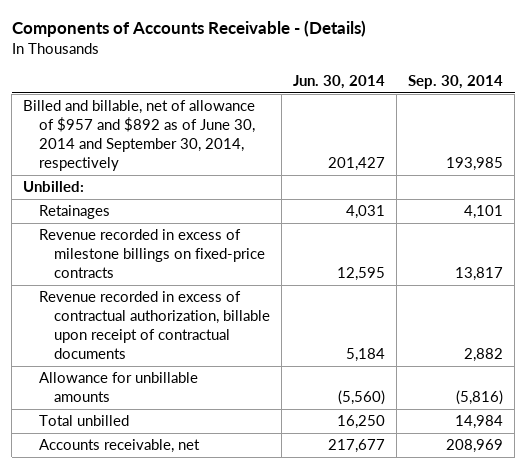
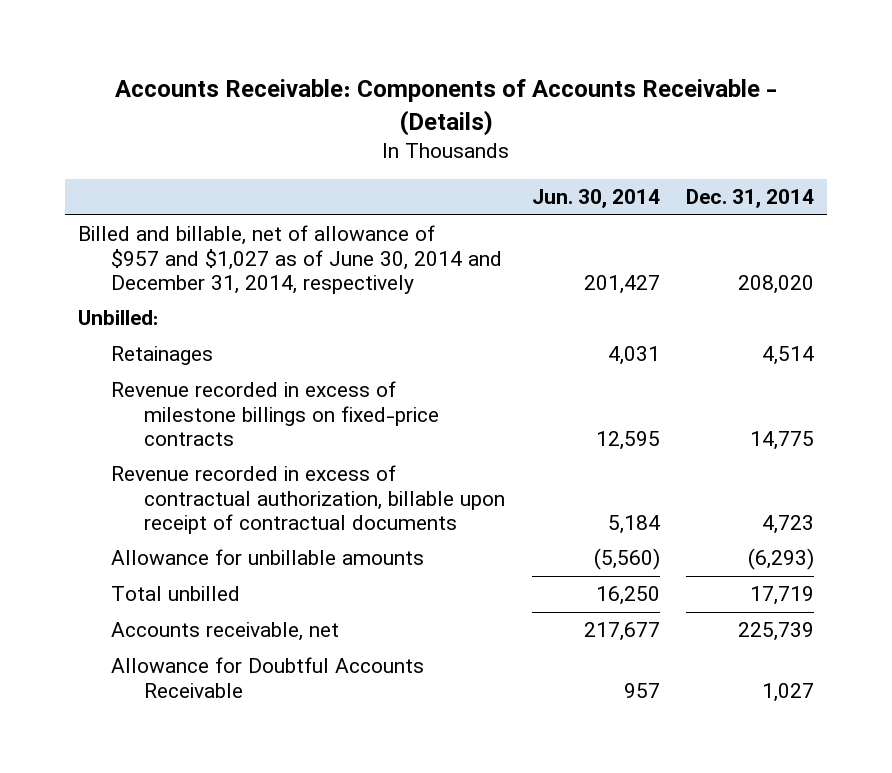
[11,20,366,38] Components of Accounts Receivable - (Details) -> [114,79,777,136] Accounts Receivable: Components of Accounts Receivable - (Details)
[408,74,504,89] Sep. 30, 2014 -> none
none -> [685,189,814,209] Dec. 31, 2014
[23,100,256,171] Billed and billable, net of allowance of $957 and $892 as of June 30, 2014 and September 30, 2014, respectively -> [77,225,503,294] Billed and billable, net of allowance of $957 and $1,027 as of June 30, 2014 and December 31, 2014, respectively
none -> [111,657,425,698] Allowance for Doubtful Accounts Receivable

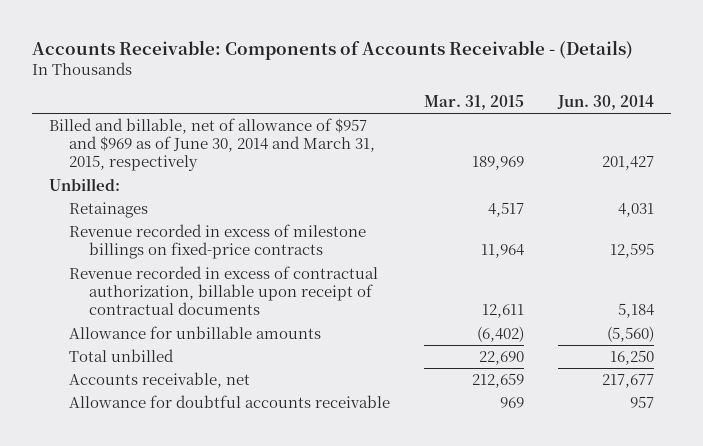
[685,189,814,209] Dec. 31, 2014 -> none
none -> [424,95,525,111] Mar. 31, 2015
[77,225,503,294] Billed and billable, net of allowance of $957 and $1,027 as of June 30, 2014 and December 31, 2014, respectively -> [49,118,376,172] Billed and billable, net of allowance of $957 and $969 as of June 30, 2014 and March 31, 2015, respectively
[111,657,425,698] Allowance for Doubtful Accounts Receivable -> [69,395,391,409] Allowance for doubtful accounts receivable

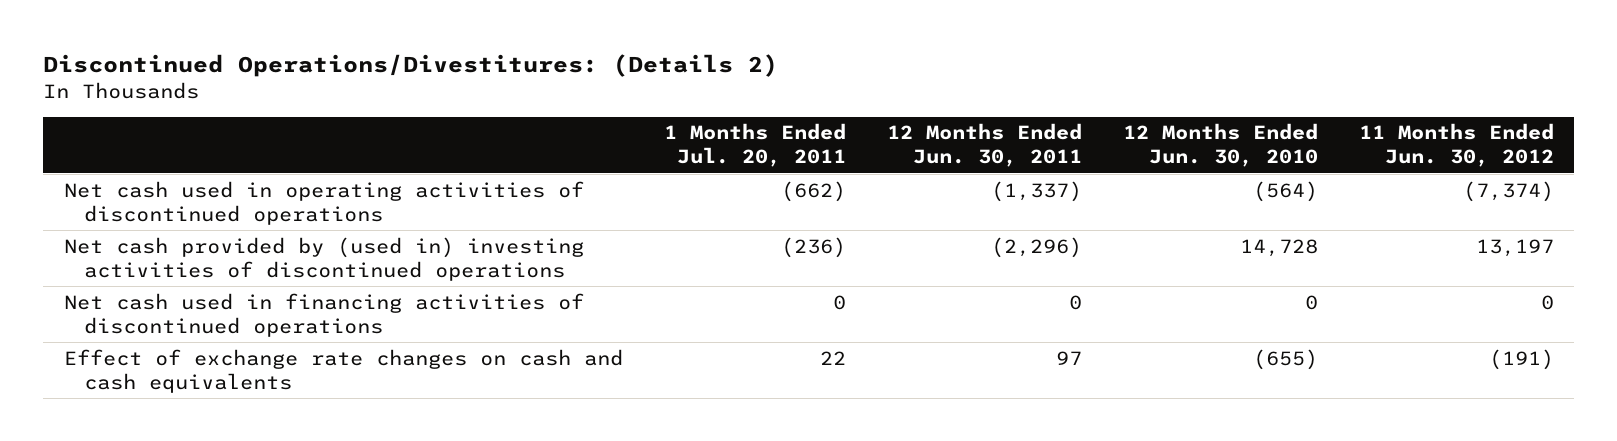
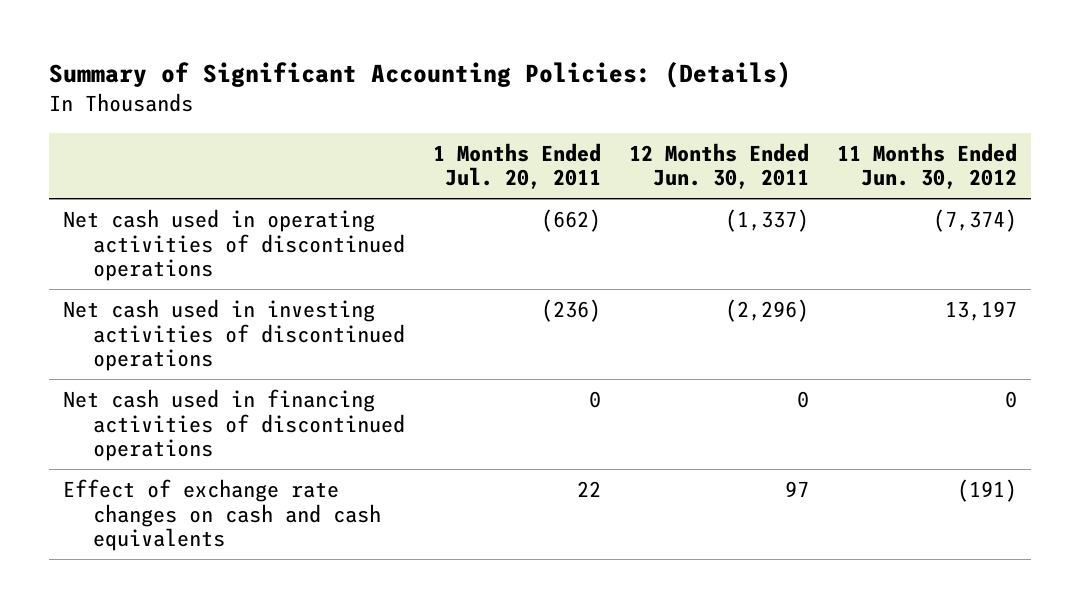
[43,54,779,78] Discontinued Operations/Divestitures: (Details 2) -> [49,61,792,89] Summary of Significant Accounting Policies: (Details)
[1122,123,1318,168] 12 Months Ended Jun. 30, 2010 -> none
[63,236,584,281] Net cash provided by (used in) investing activities of discontinued operations -> [63,298,405,372] Net cash used in investing activities of discontinued operations

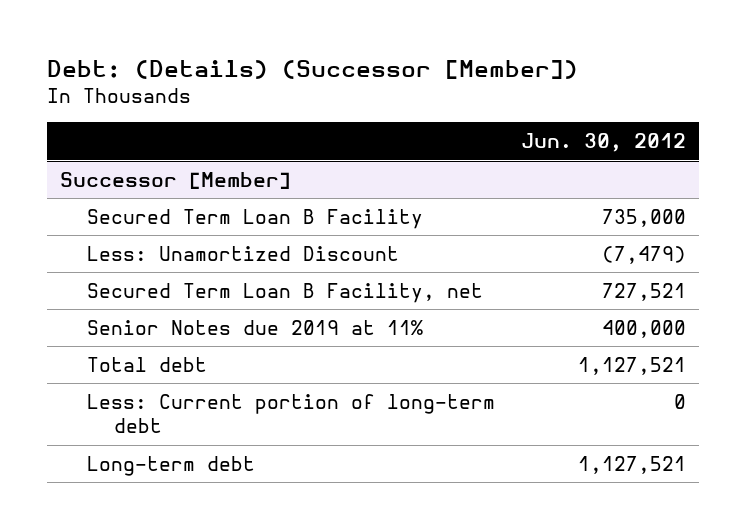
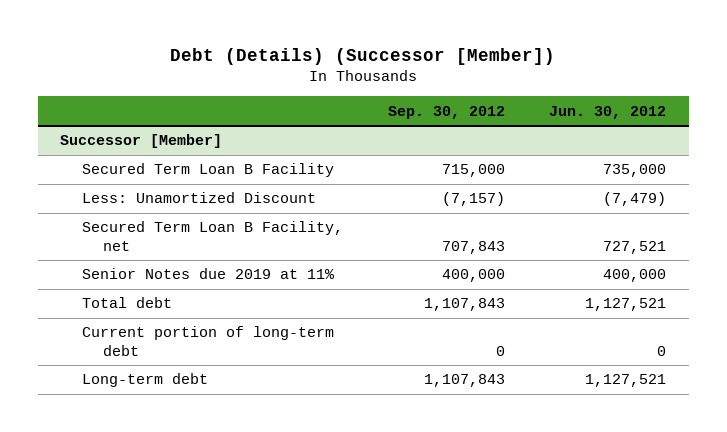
[47,60,579,80] Debt: (Details) (Successor [Member]) -> [170,48,556,66] Debt (Details) (Successor [Member])
none -> [387,105,505,119] Sep. 30, 2012
[87,394,496,434] Less: Current portion of long-term debt -> [81,326,334,356] Current portion of long-term debt

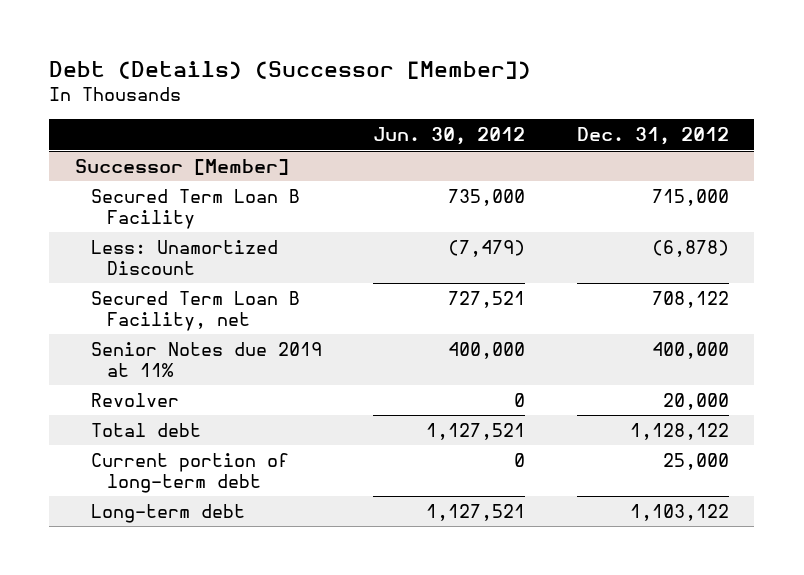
[387,105,505,119] Sep. 30, 2012 -> none
none -> [576,127,729,146] Dec. 31, 2012
none -> [90,392,179,407] Revolver

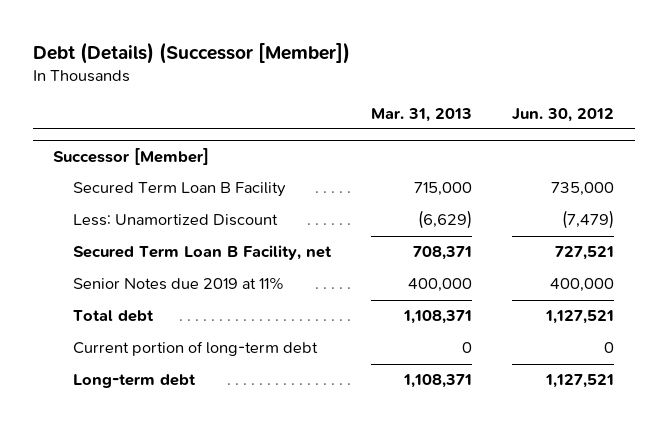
[576,127,729,146] Dec. 31, 2012 -> none
none -> [371,107,473,122] Mar. 31, 2013
[90,392,179,407] Revolver -> none

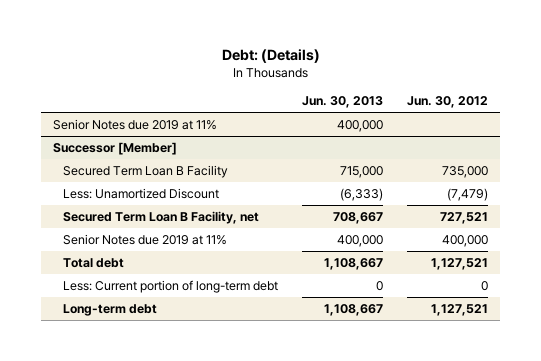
[33,41,351,64] Debt (Details) (Successor [Member]) -> [221,49,320,64] Debt: (Details)
[371,107,473,122] Mar. 31, 2013 -> none
none -> [301,96,383,109] Jun. 30, 2013
none -> [53,118,218,130] Senior Notes due 2019 at 11%
[73,341,319,357] Current portion of long-term debt -> [62,279,278,293] Less: Current portion of long-term debt

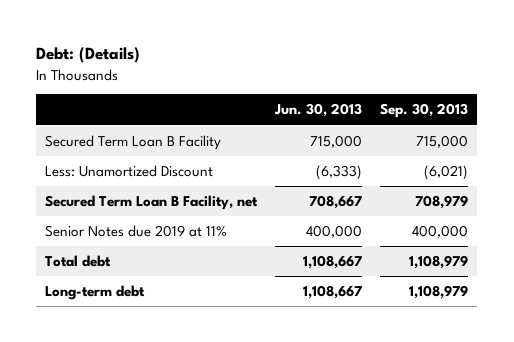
[407,96,489,109] Jun. 30, 2012 -> none
none -> [380,103,469,119] Sep. 30, 2013
[53,118,218,130] Senior Notes due 2019 at 11% -> none
[53,141,178,155] Successor [Member] -> none
[62,279,278,293] Less: Current portion of long-term debt -> none

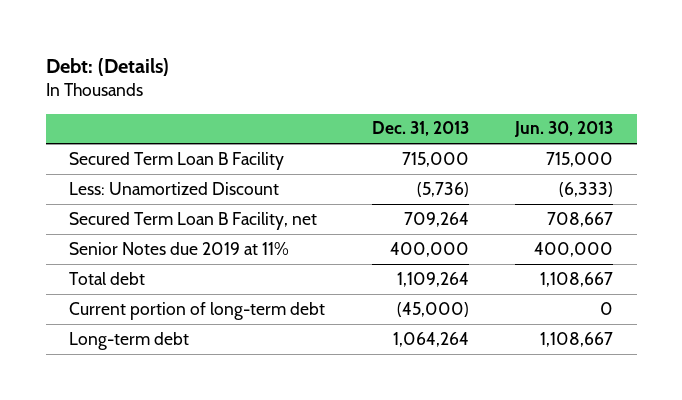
[380,103,469,119] Sep. 30, 2013 -> none
none -> [371,121,469,137] Dec. 31, 2013
none -> [68,301,325,320] Current portion of long-term debt

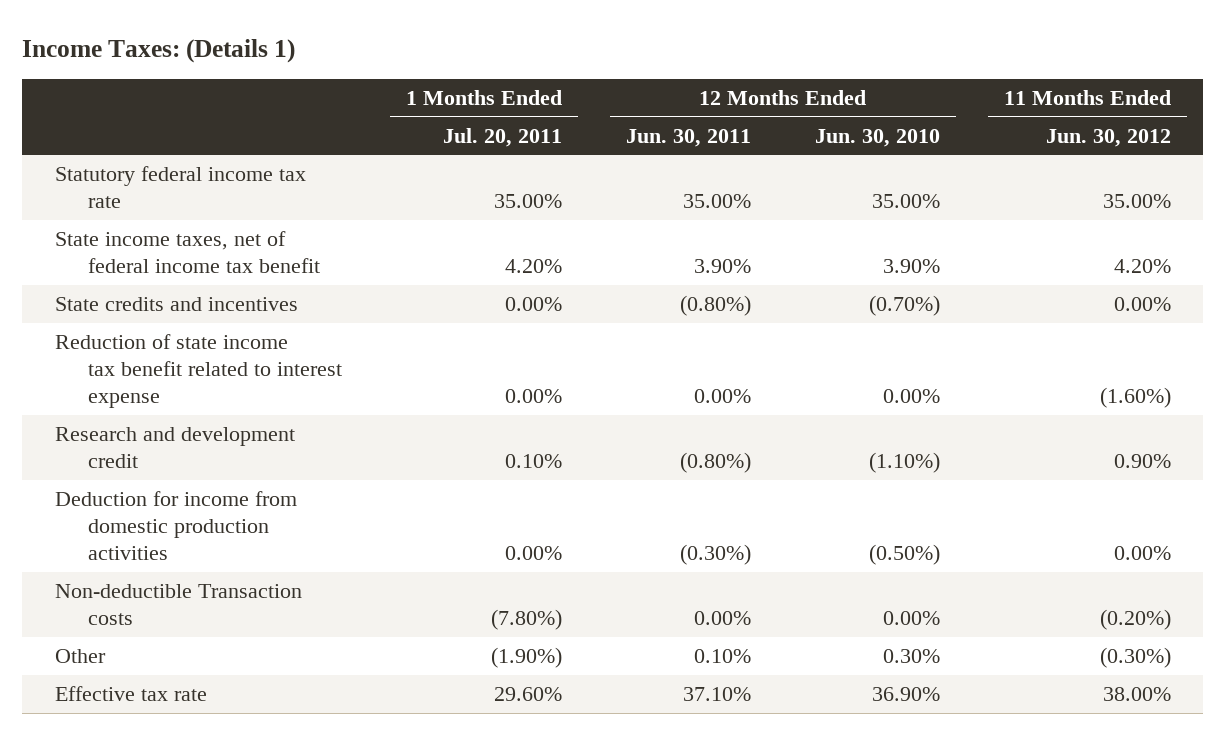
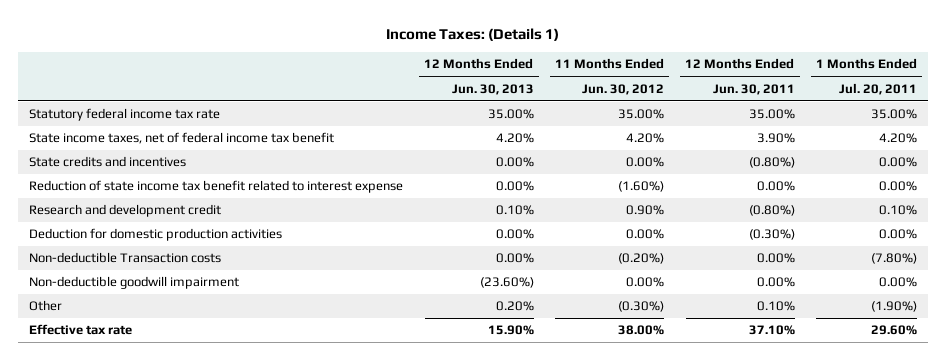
[815,128,941,147] Jun. 30, 2010 -> none
none -> [451,83,534,95] Jun. 30, 2013
[54,491,297,561] Deduction for income from domestic production activities -> [29,228,283,242] Deduction for domestic production activities
none -> [29,276,240,290] Non-deductible goodwill impairment

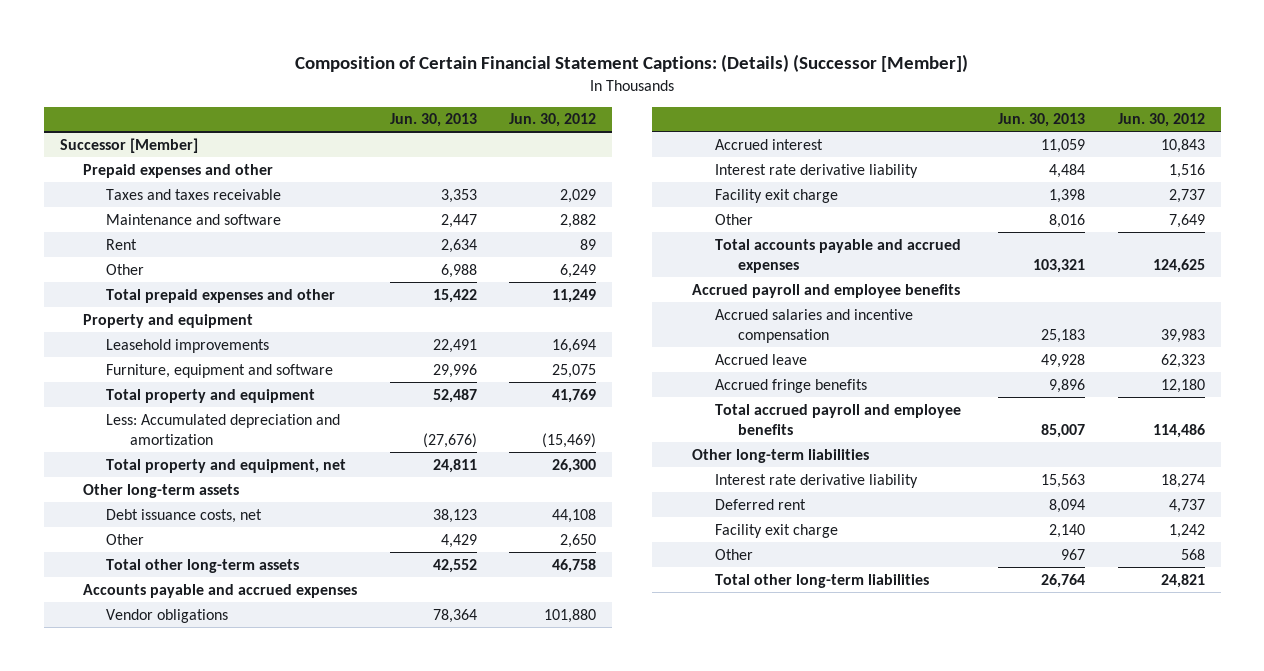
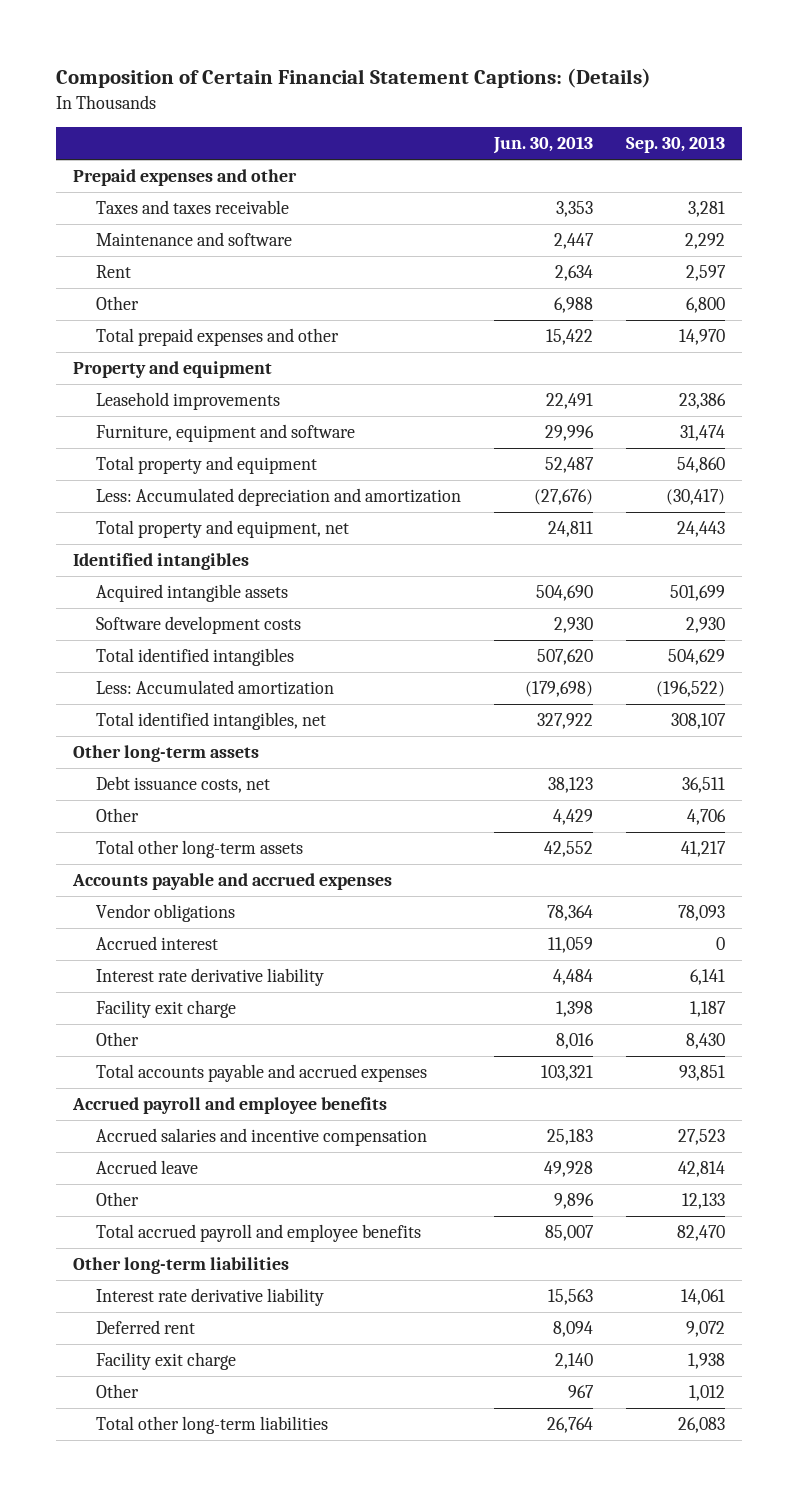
[295,53,969,72] Composition of Certain Financial Statement Captions: (Details) (Successor [Member]) -> [56,68,652,89] Composition of Certain Financial Statement Captions: (Details)
[508,113,596,128] Jun. 30, 2012 -> none
none -> [626,136,726,154] Sep. 30, 2013
[59,137,198,153] Successor [Member] -> none
none -> [73,553,250,571] Identified intangibles
none -> [95,584,288,603] Acquired intangible assets
none -> [95,616,301,635] Software development costs
none -> [95,648,294,667] Total identified intangibles
none -> [95,680,334,696] Less: Accumulated amortization
none -> [95,712,326,731] Total identified intangibles, net
[715,378,868,393] Accrued fringe benefits -> [95,1192,139,1207] Other

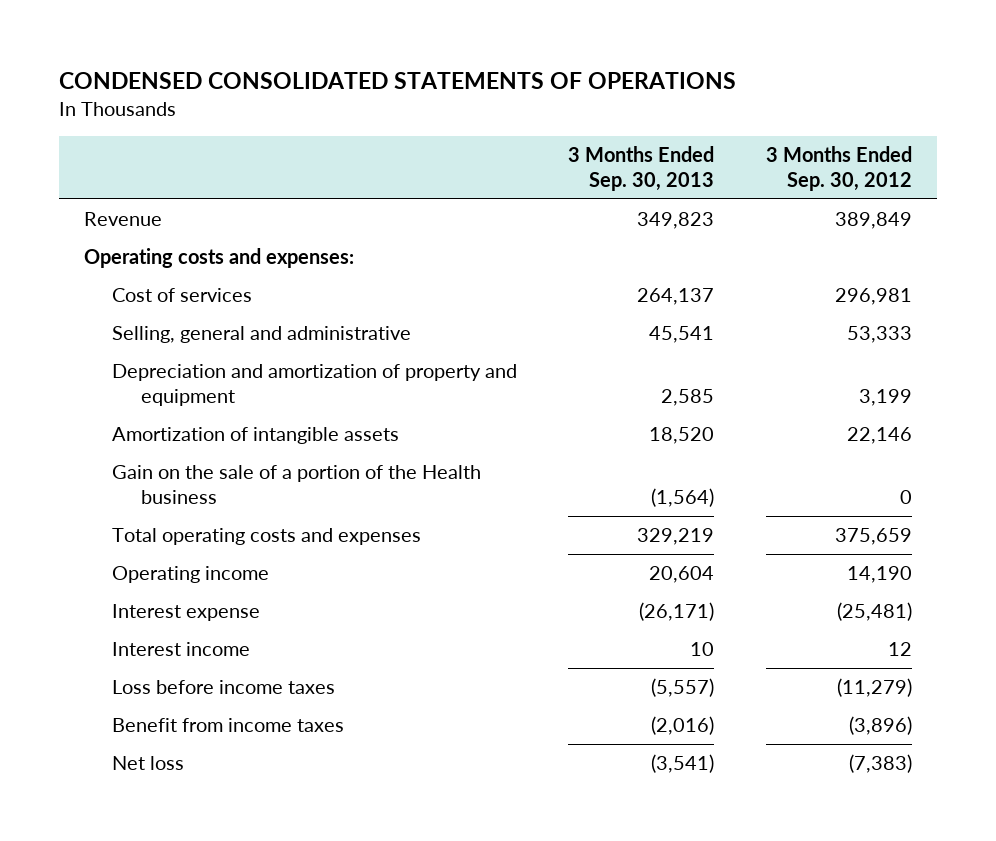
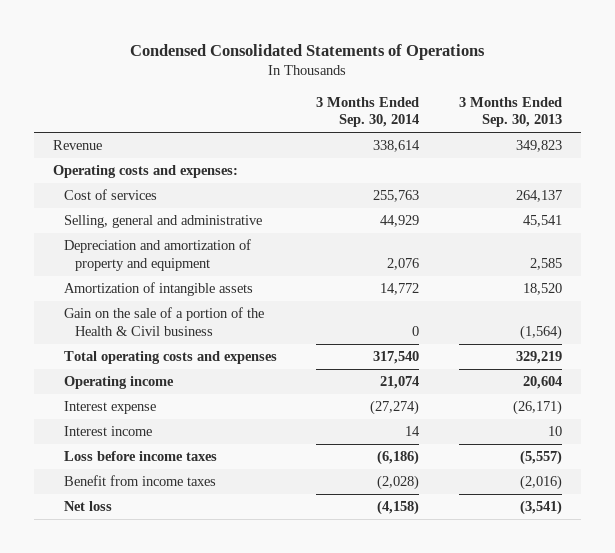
[58,72,736,90] CONDENSED CONSOLIDATED STATEMENTS OF OPERATIONS -> [130,43,486,60] Condensed Consolidated Statements of Operations
[765,145,912,191] 3 Months Ended Sep. 30, 2012 -> none
none -> [316,97,420,128] 3 Months Ended Sep. 30, 2014
[112,465,482,505] Gain on the sale of a portion of the Health business -> [64,307,265,336] Gain on the sale of a portion of the Health & Civil business

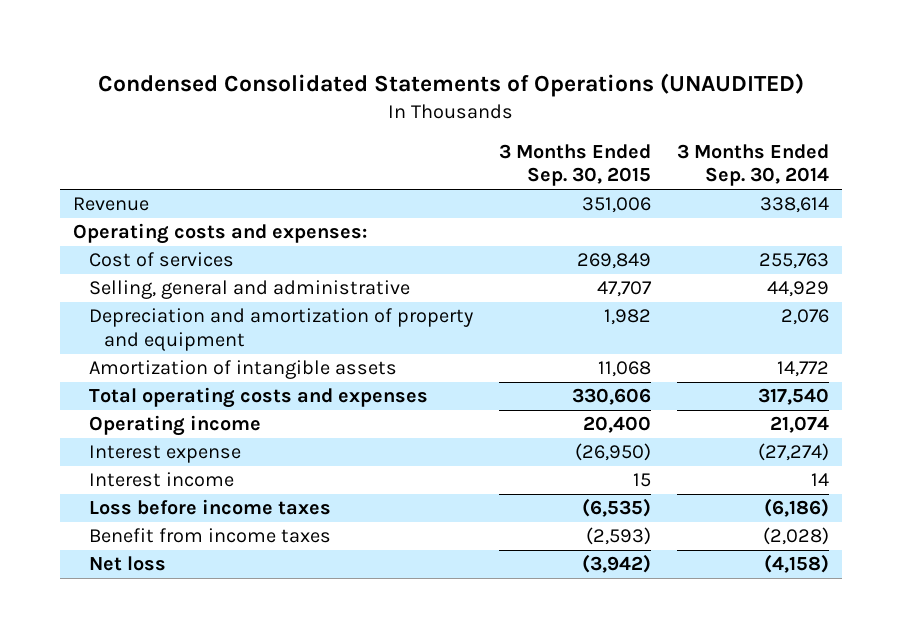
[130,43,486,60] Condensed Consolidated Statements of Operations -> [98,72,805,97] Condensed Consolidated Statements of Operations (UNAUDITED)
[458,97,562,128] 3 Months Ended Sep. 30, 2013 -> none
none -> [498,143,651,187] 3 Months Ended Sep. 30, 2015
[64,307,265,336] Gain on the sale of a portion of the Health & Civil business -> none

